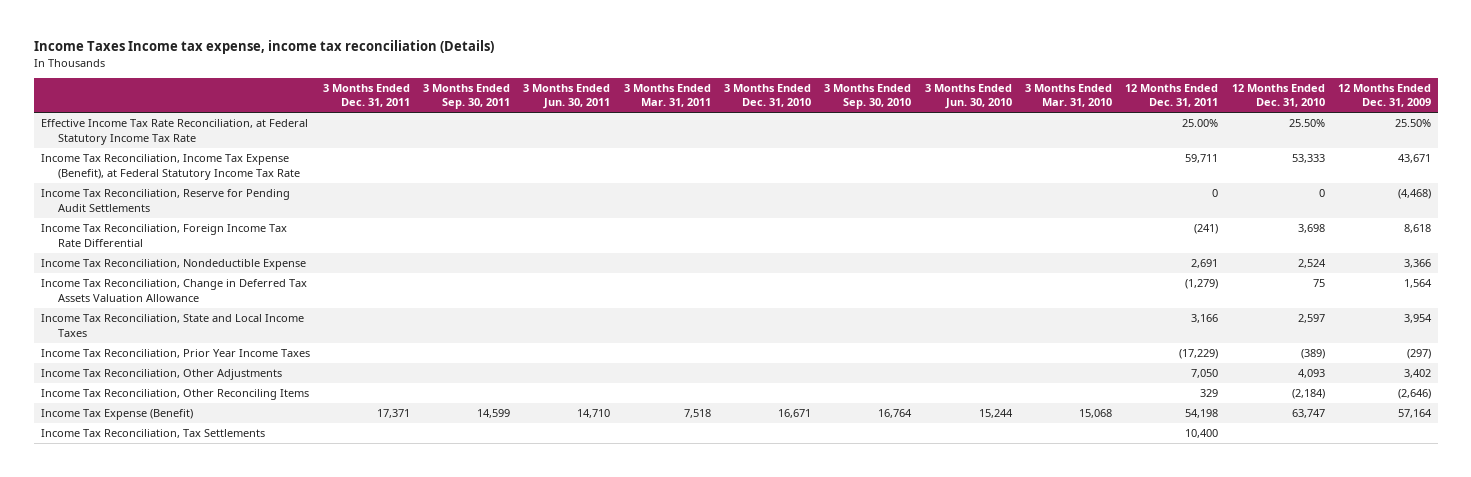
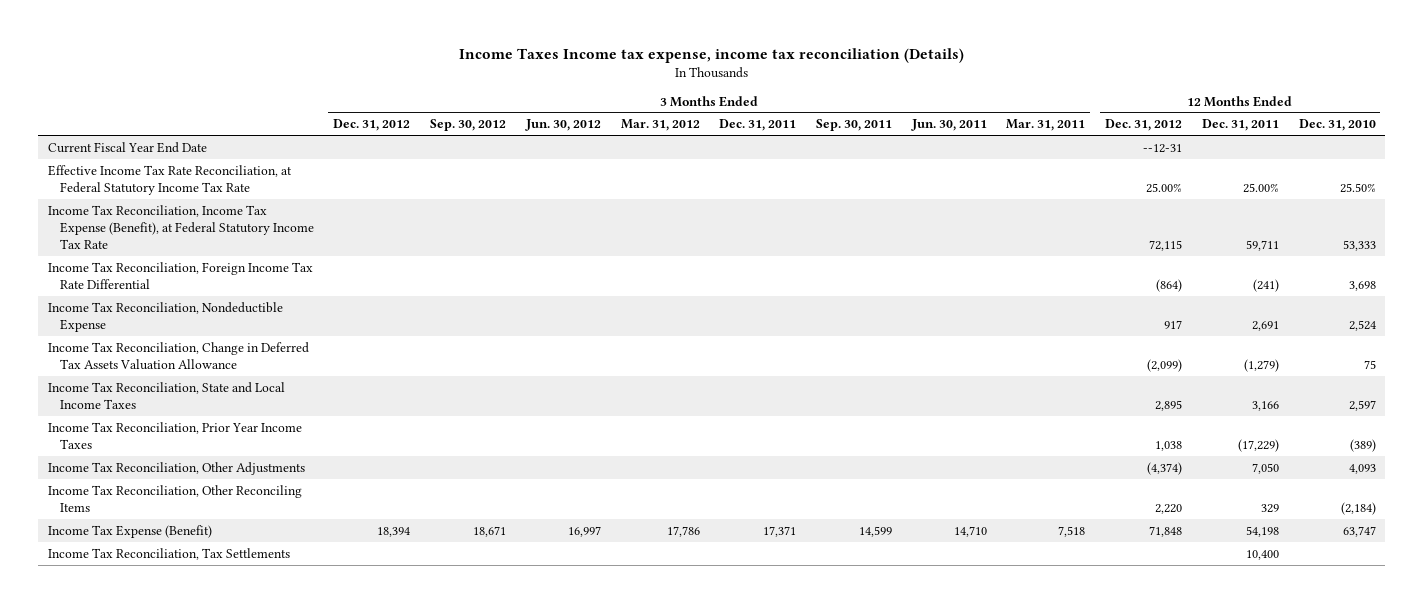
[724,83,812,108] 3 Months Ended Dec. 31, 2010 -> none
[824,83,912,110] 3 Months Ended Sep. 30, 2010 -> none
[924,83,1012,110] 3 Months Ended Jun. 30, 2010 -> none
[1025,83,1113,108] 3 Months Ended Mar. 31, 2010 -> none
[1337,83,1431,108] 12 Months Ended Dec. 31, 2009 -> none
none -> [333,119,411,132] Dec. 31, 2012
none -> [430,119,507,132] Sep. 30, 2012
none -> [524,119,601,132] Jun. 30, 2012
none -> [620,119,700,132] Mar. 31, 2012
none -> [1105,119,1183,132] Dec. 31, 2012
none -> [47,141,207,153] Current Fiscal Year End Date
[40,189,290,212] Income Tax Reconciliation, Reserve for Pending Audit Settlements -> none

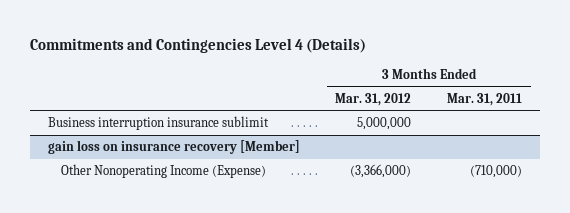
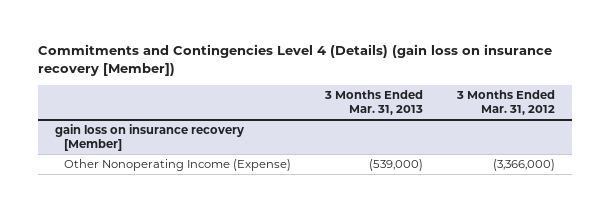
[29,37,366,53] Commitments and Contingencies Level 4 (Details) -> [37,44,552,77] Commitments and Contingencies Level 4 (Details) (gain loss on insurance recovery [Member])
[447,92,523,106] Mar. 31, 2011 -> none
none -> [323,89,423,116] 3 Months Ended Mar. 31, 2013
[47,116,269,131] Business interruption insurance sublimit -> none

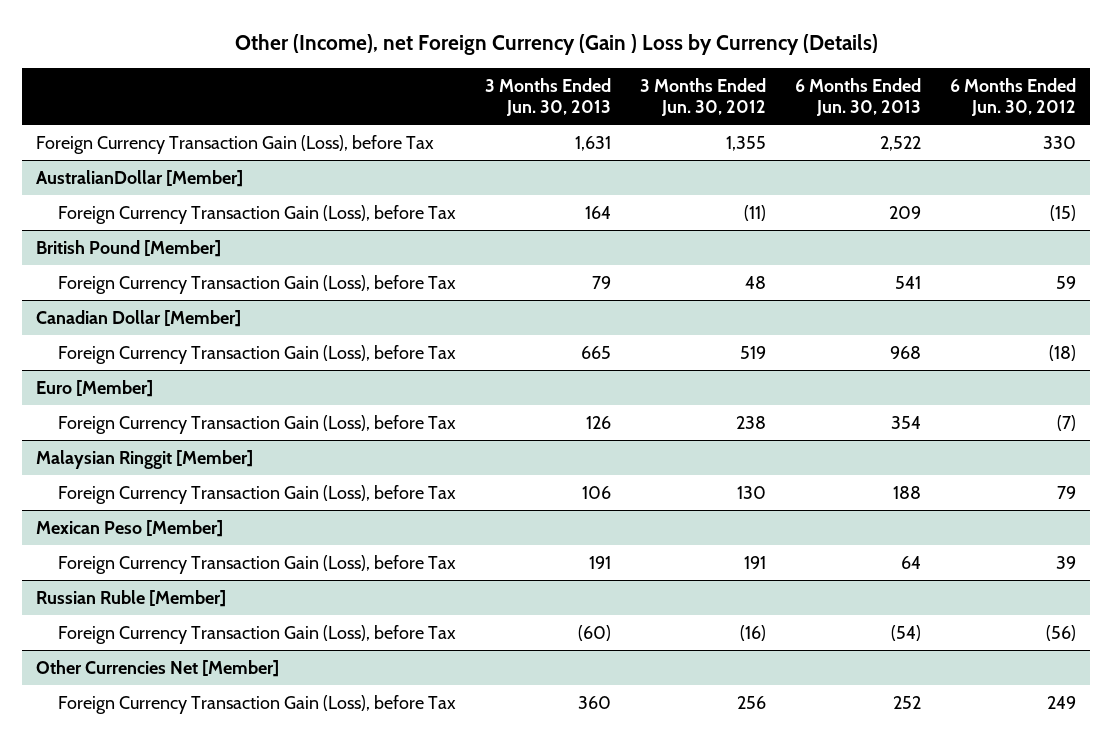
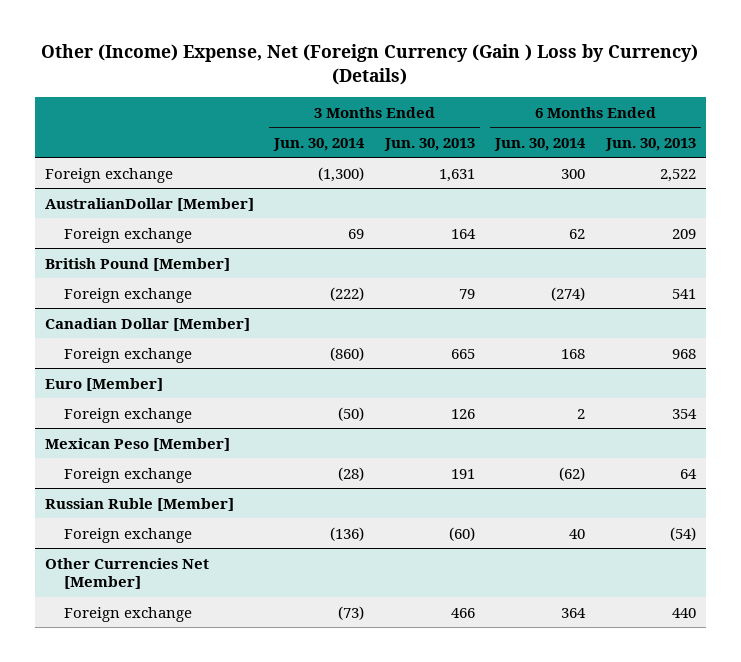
[235,34,879,56] Other (Income), net Foreign Currency (Gain ) Loss by Currency (Details) -> [41,44,699,85] Other (Income) Expense, Net (Foreign Currency (Gain ) Loss by Currency) (Details)
[639,77,766,117] 3 Months Ended Jun. 30, 2012 -> none
[949,77,1076,117] 6 Months Ended Jun. 30, 2012 -> none
none -> [273,137,366,151] Jun. 30, 2014
none -> [494,137,587,151] Jun. 30, 2014
[36,134,435,154] Foreign Currency Transaction Gain (Loss), before Tax -> [44,167,173,183] Foreign exchange
[58,204,457,224] Foreign Currency Transaction Gain (Loss), before Tax -> [63,227,192,243] Foreign exchange
[58,274,457,294] Foreign Currency Transaction Gain (Loss), before Tax -> [63,287,192,303] Foreign exchange
[58,344,457,364] Foreign Currency Transaction Gain (Loss), before Tax -> [63,347,192,363] Foreign exchange
[36,449,254,469] Malaysian Ringgit [Member] -> none
[58,484,457,504] Foreign Currency Transaction Gain (Loss), before Tax -> none
[58,414,457,434] Foreign Currency Transaction Gain (Loss), before Tax -> [63,407,192,423] Foreign exchange
[58,554,457,574] Foreign Currency Transaction Gain (Loss), before Tax -> [63,467,192,483] Foreign exchange
[58,624,457,644] Foreign Currency Transaction Gain (Loss), before Tax -> [63,527,192,543] Foreign exchange
[58,694,457,714] Foreign Currency Transaction Gain (Loss), before Tax -> none
none -> [63,606,192,622] Foreign exchange

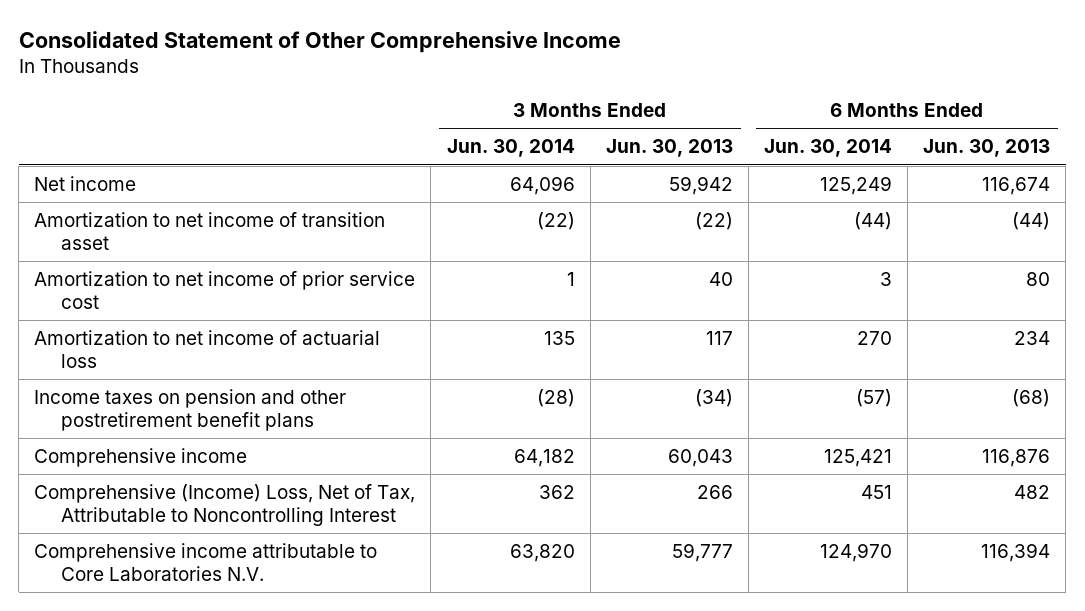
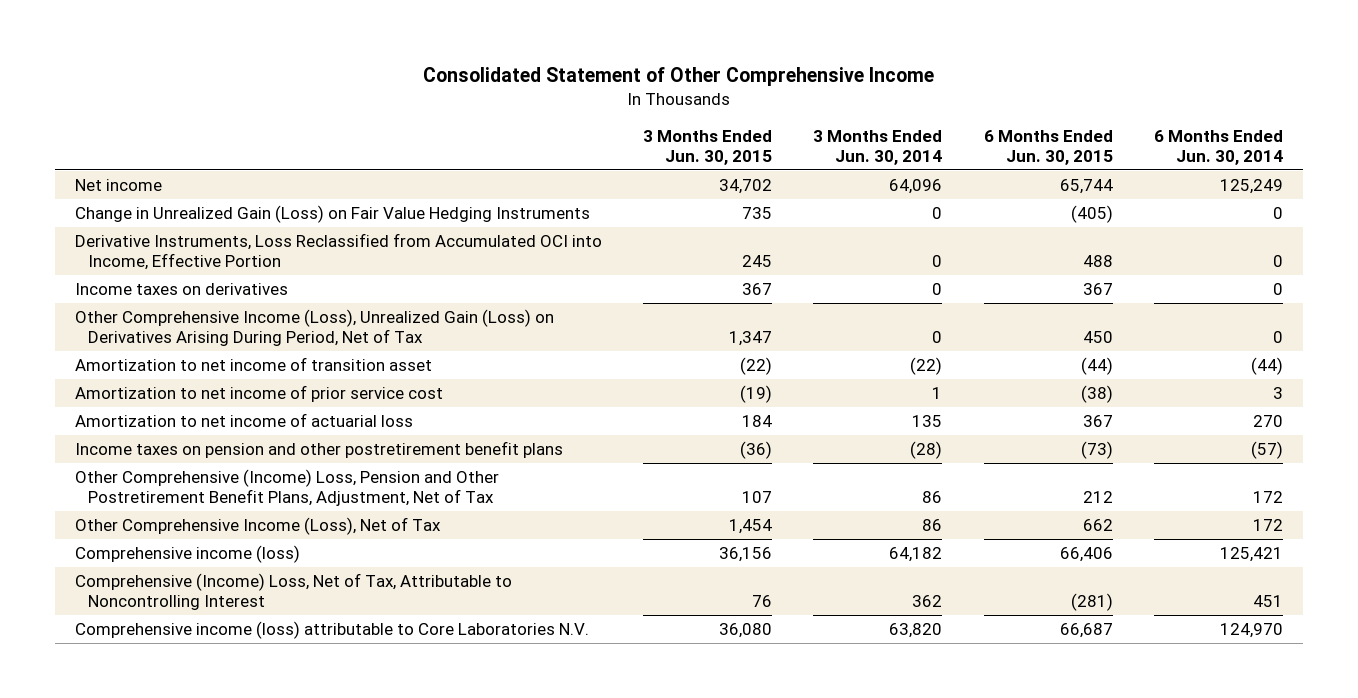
[605,139,733,158] Jun. 30, 2013 -> none
[923,139,1051,158] Jun. 30, 2013 -> none
none -> [643,129,773,166] 3 Months Ended Jun. 30, 2015
none -> [983,129,1113,166] 6 Months Ended Jun. 30, 2015
none -> [75,205,591,224] Change in Unrealized Gain (Loss) on Fair Value Hedging Instruments
none -> [75,233,603,271] Derivative Instruments, Loss Reclassified from Accumulated OCI into Income, Effective Portion
none -> [75,283,289,296] Income taxes on derivatives
none -> [75,309,555,347] Other Comprehensive Income (Loss), Unrealized Gain (Loss) on Derivatives Arising During Period, Net of Tax
none -> [75,469,500,507] Other Comprehensive (Income) Loss, Pension and Other Postretirement Benefit Plans, Adjustment, Net of Tax
none -> [75,517,442,536] Other Comprehensive Income (Loss), Net of Tax
[34,448,248,468] Comprehensive income -> [75,545,301,564] Comprehensive income (loss)
[34,543,378,582] Comprehensive income attributable to Core Laboratories N.V. -> [75,621,590,640] Comprehensive income (loss) attributable to Core Laboratories N.V.

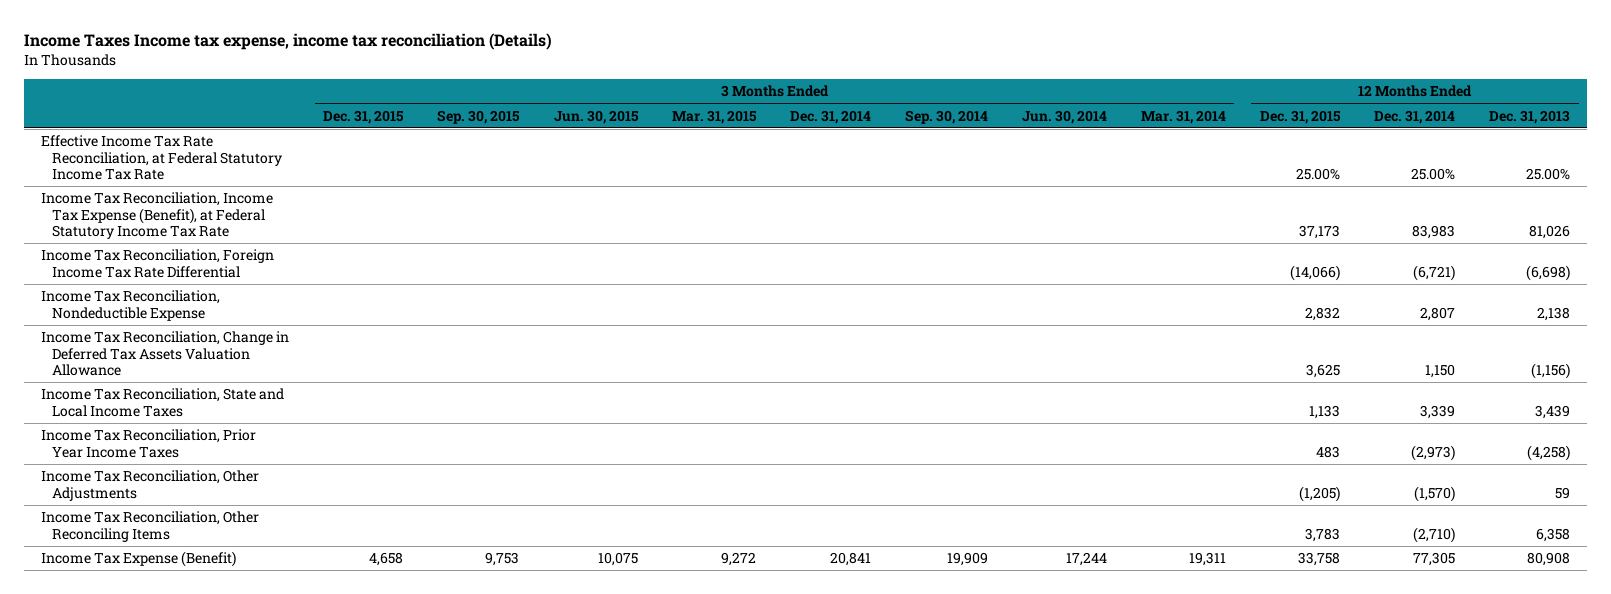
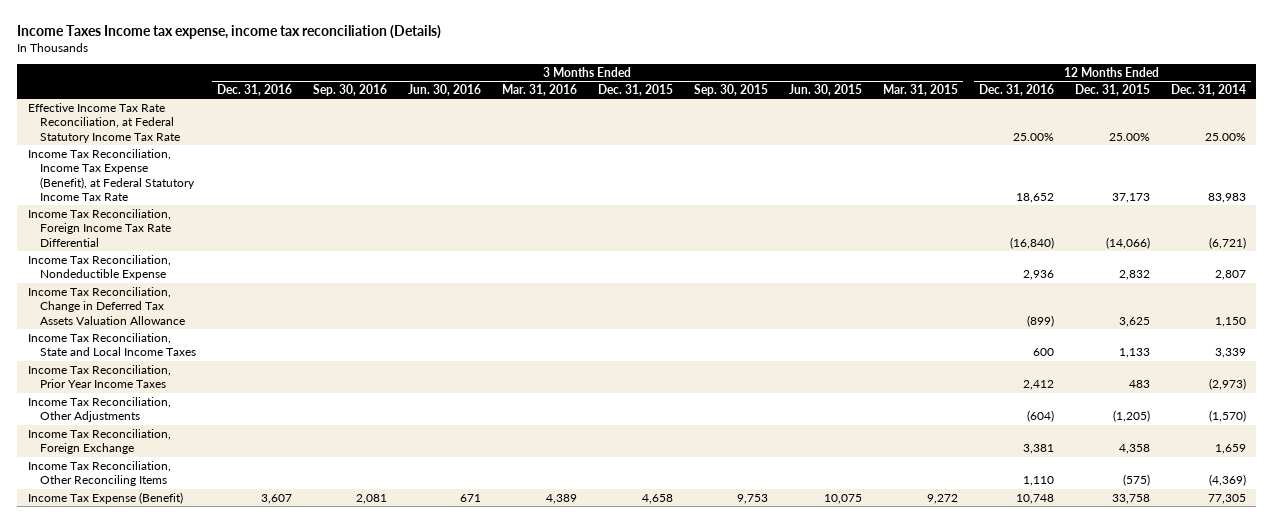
[789,109,871,124] Dec. 31, 2014 -> none
[904,109,988,124] Sep. 30, 2014 -> none
[1021,109,1107,124] Jun. 30, 2014 -> none
[1140,109,1226,124] Mar. 31, 2014 -> none
[1489,109,1571,124] Dec. 31, 2013 -> none
none -> [217,84,293,97] Dec. 31, 2016
none -> [313,84,388,97] Sep. 30, 2016
none -> [407,84,481,97] Jun. 30, 2016
none -> [501,84,577,97] Mar. 31, 2016
none -> [978,84,1054,97] Dec. 31, 2016
none -> [27,428,171,455] Income Tax Reconciliation, Foreign Exchange
[1304,527,1340,542] 3,783 -> [1122,474,1150,487] (575)
[1413,526,1456,543] (2,710) -> [1208,474,1246,487] (4,369)

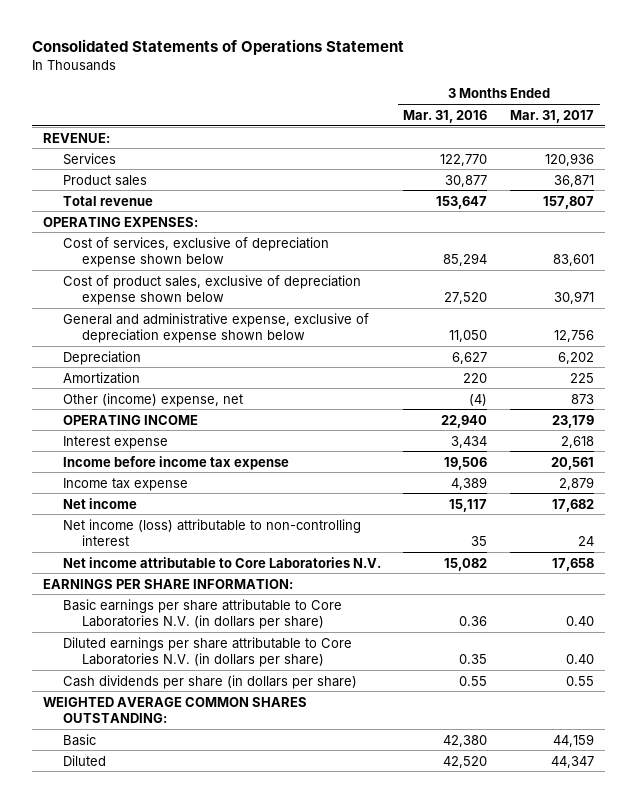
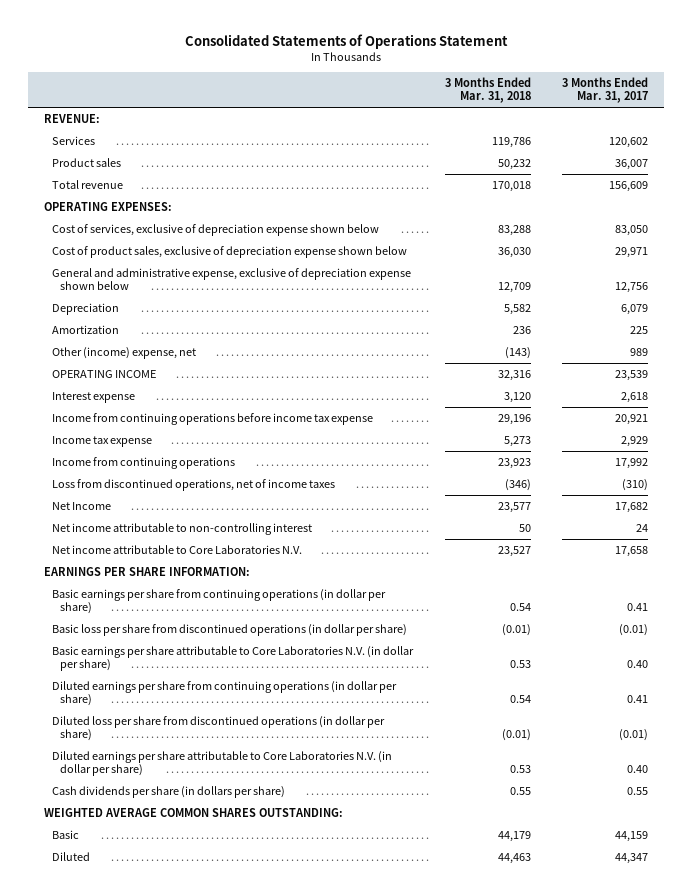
[403,109,488,123] Mar. 31, 2016 -> none
none -> [444,77,531,104] 3 Months Ended Mar. 31, 2018
[544,152,594,166] 120,936 -> [609,136,649,148] 120,602
[553,174,594,187] 36,871 -> [615,158,649,170] 36,007
[542,195,594,209] 157,807 -> [609,180,649,192] 156,609
[552,254,594,267] 83,601 -> [615,224,649,236] 83,050
[553,291,594,305] 30,971 -> [615,246,649,258] 29,971
[557,351,594,364] 6,202 -> [621,303,649,315] 6,079
[570,393,594,404] 873 -> [630,347,649,356] 989
[551,414,594,428] 23,179 -> [615,369,649,381] 23,539
[62,455,289,470] Income before income tax expense -> [52,412,374,425] Income from continuing operations before income tax expense
[550,456,594,470] 20,561 -> [615,413,649,425] 20,921
[558,476,594,490] 2,879 -> [621,435,649,447] 2,929
none -> [52,456,236,469] Income from continuing operations
none -> [52,478,336,491] Loss from discontinued operations, net of income taxes
[62,497,137,509] Net income -> [52,501,112,510] Net Income
[62,518,361,547] Net income (loss) attributable to non-controlling interest -> [52,522,313,535] Net income attributable to non-controlling interest
none -> [52,588,387,615] Basic earnings per share from continuing operations (in dollar per share)
none -> [52,623,408,636] Basic loss per share from discontinued operations (in dollar per share)
[62,598,342,630] Basic earnings per share attributable to Core Laboratories N.V. (in dollars per share) -> [52,645,415,672] Basic earnings per share attributable to Core Laboratories N.V. (in dollar per share)
none -> [52,680,398,707] Diluted earnings per share from continuing operations (in dollar per share)
none -> [52,715,386,742] Diluted loss per share from discontinued operations (in dollar per share)
[62,636,352,668] Diluted earnings per share attributable to Core Laboratories N.V. (in dollars per share) -> [52,750,393,777] Diluted earnings per share attributable to Core Laboratories N.V. (in dollar per share)

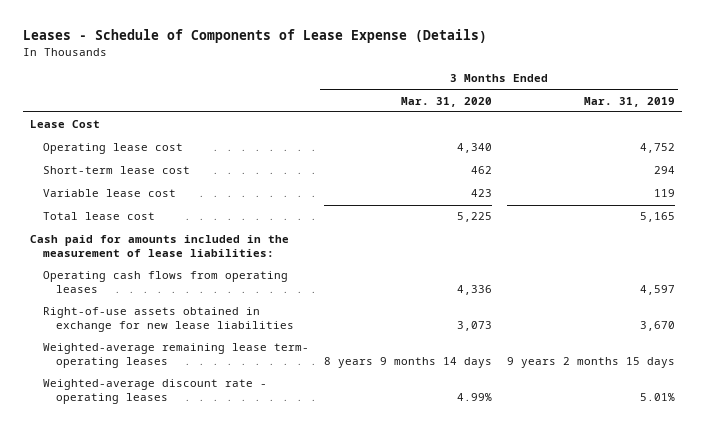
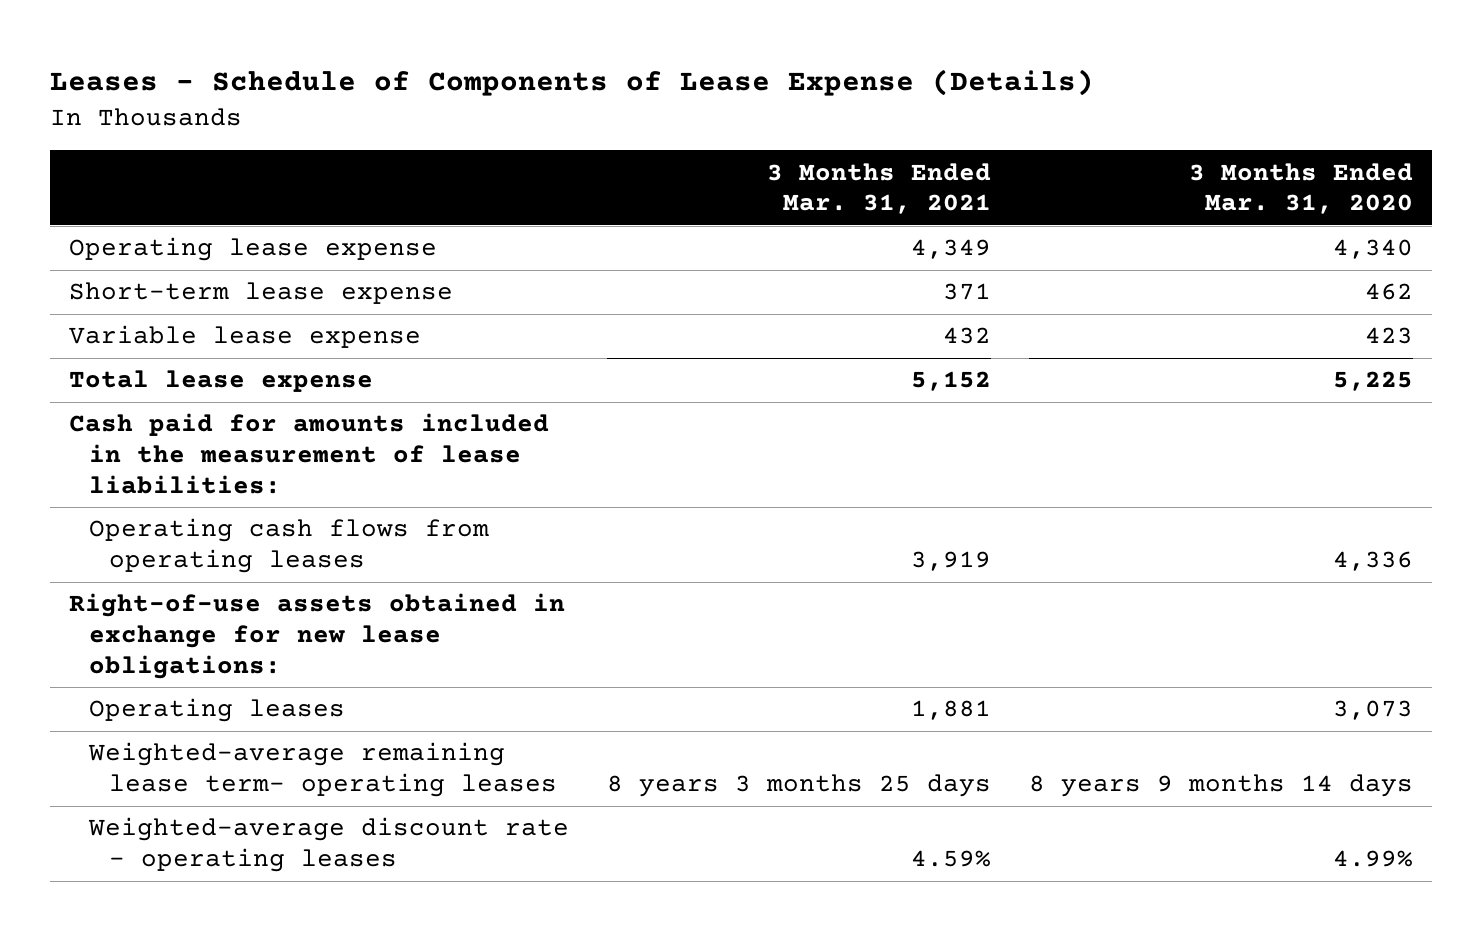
[583,96,675,107] Mar. 31, 2019 -> none
none -> [766,162,991,215] 3 Months Ended Mar. 31, 2021
[30,120,101,129] Lease Cost -> none
[43,143,184,155] Operating lease cost -> [68,237,437,262] Operating lease expense
[43,166,191,175] Short-term lease cost -> [68,282,453,305] Short-term lease expense
[43,189,177,198] Variable lease cost -> [68,325,421,349] Variable lease expense
[43,212,156,221] Total lease cost -> [68,370,373,393] Total lease expense
none -> [68,593,565,679] Right-of-use assets obtained in exchange for new lease obligations:
[43,307,295,332] Right-of-use assets obtained in exchange for new lease liabilities -> [88,698,345,723] Operating leases

